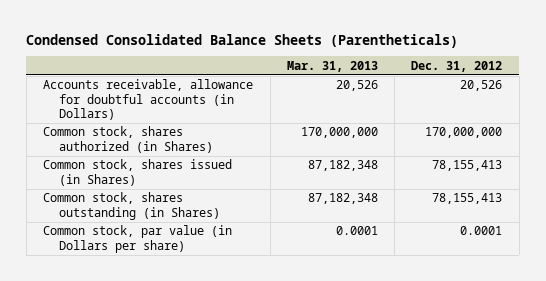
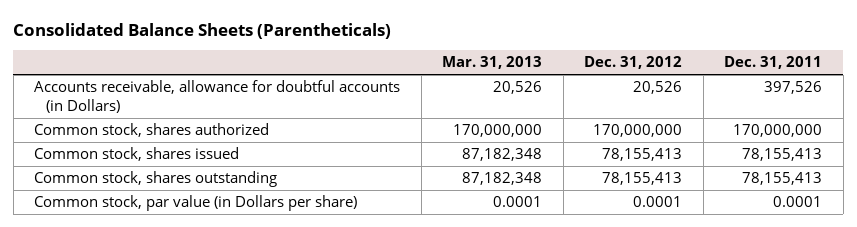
[26,33,459,48] Condensed Consolidated Balance Sheets (Parentheticals) -> [13,22,392,39] Consolidated Balance Sheets (Parentheticals)
none -> [724,56,823,70] Dec. 31, 2011
[43,126,213,153] Common stock, shares authorized (in Shares) -> [34,123,270,138] Common stock, shares authorized
[43,159,233,186] Common stock, shares issued (in Shares) -> [34,147,240,162] Common stock, shares issued
[43,192,220,220] Common stock, shares outstanding (in Shares) -> [34,171,278,188] Common stock, shares outstanding

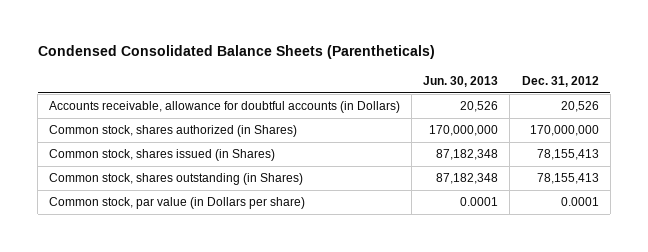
[13,22,392,39] Consolidated Balance Sheets (Parentheticals) -> [37,45,435,60] Condensed Consolidated Balance Sheets (Parentheticals)
[442,56,543,70] Mar. 31, 2013 -> none
[724,56,823,70] Dec. 31, 2011 -> none
none -> [423,75,499,87] Jun. 30, 2013
[34,123,270,138] Common stock, shares authorized -> [49,125,298,138] Common stock, shares authorized (in Shares)
[34,147,240,162] Common stock, shares issued -> [49,149,276,162] Common stock, shares issued (in Shares)
[34,171,278,188] Common stock, shares outstanding -> [49,173,304,186] Common stock, shares outstanding (in Shares)

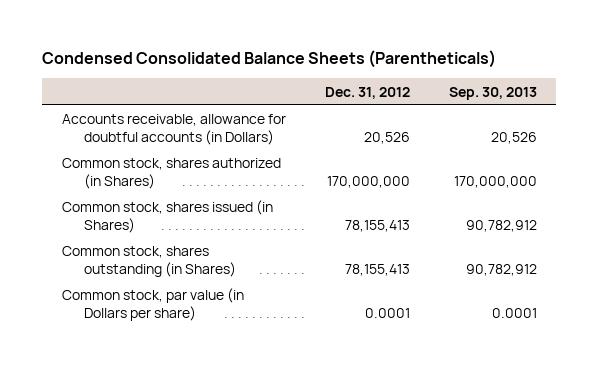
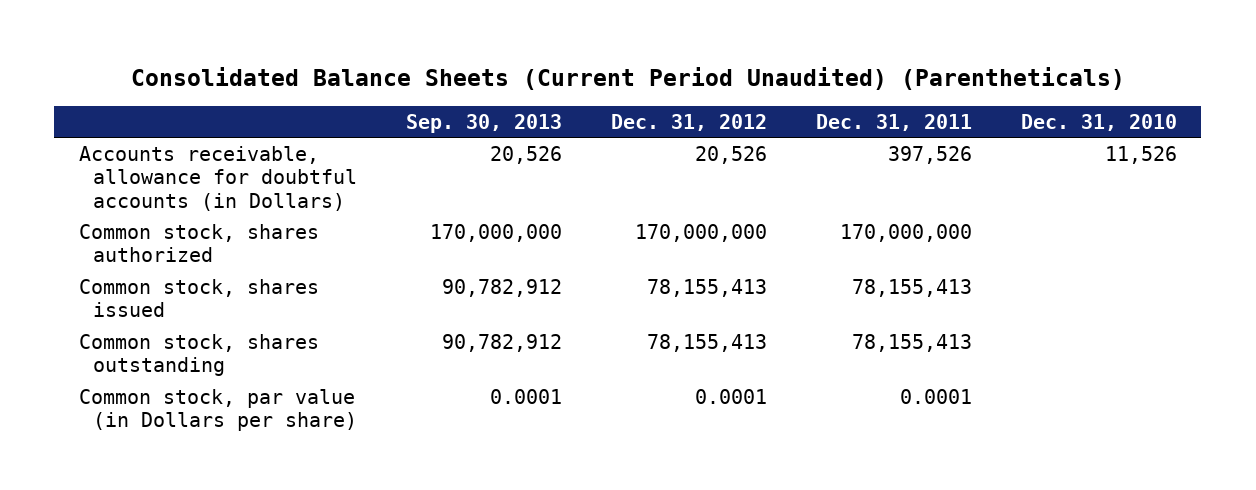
[42,50,497,69] Condensed Consolidated Balance Sheets (Parentheticals) -> [130,66,1125,90] Consolidated Balance Sheets (Current Period Unaudited) (Parentheticals)
none -> [815,114,972,132] Dec. 31, 2011
none -> [1020,114,1177,132] Dec. 31, 2010
[61,158,281,189] Common stock, shares authorized (in Shares) -> [78,224,319,263] Common stock, shares authorized
[61,200,273,233] Common stock, shares issued (in Shares) -> [78,279,319,318] Common stock, shares issued
[61,246,236,277] Common stock, shares outstanding (in Shares) -> [78,334,319,377] Common stock, shares outstanding

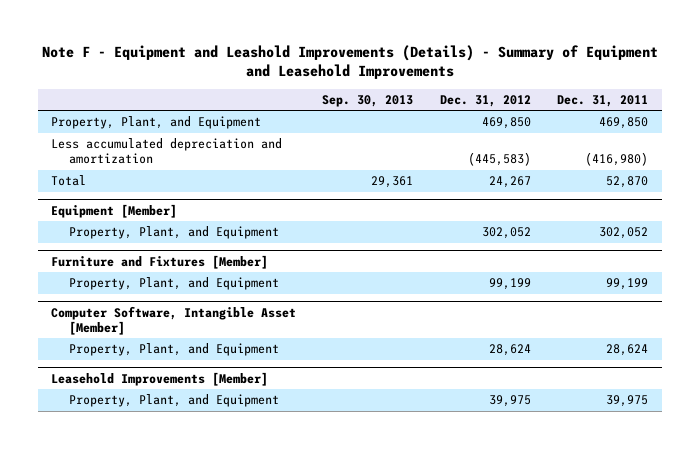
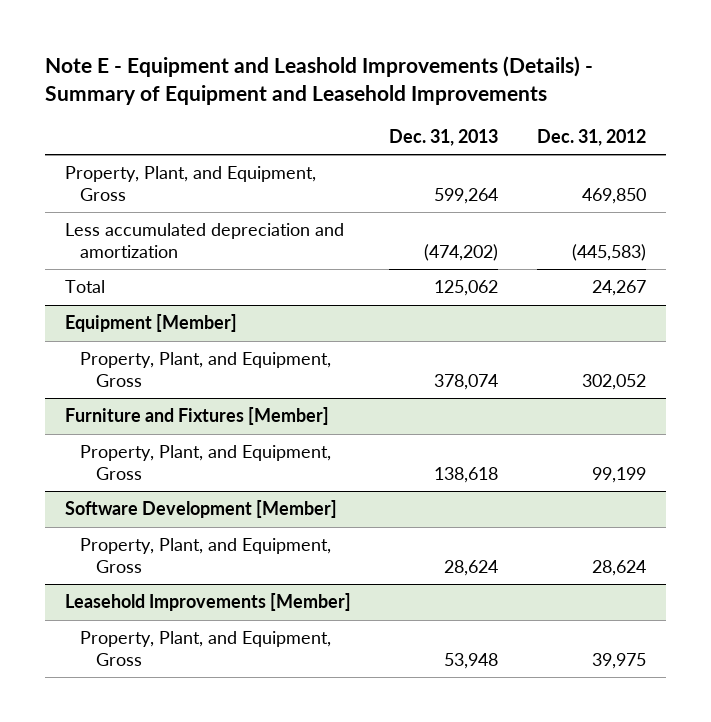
[41,44,658,80] Note F - Equipment and Leashold Improvements (Details) - Summary of Equipment and Leasehold Improvements -> [45,55,594,105] Note E - Equipment and Leashold Improvements (Details) - Summary of Equipment and Leasehold Improvements
[322,94,414,107] Sep. 30, 2013 -> none
[557,94,649,107] Dec. 31, 2011 -> none
none -> [389,128,499,146] Dec. 31, 2013
[50,116,261,130] Property, Plant, and Equipment -> [64,166,316,201] Property, Plant, and Equipment, Gross
[68,226,279,240] Property, Plant, and Equipment -> [80,352,332,387] Property, Plant, and Equipment, Gross
[50,305,296,335] Computer Software, Intangible Asset [Member] -> none
[68,277,279,291] Property, Plant, and Equipment -> [80,445,332,480] Property, Plant, and Equipment, Gross
none -> [64,500,337,519] Software Development [Member]
[68,343,279,357] Property, Plant, and Equipment -> [80,538,332,573] Property, Plant, and Equipment, Gross
[68,394,279,408] Property, Plant, and Equipment -> [80,631,332,666] Property, Plant, and Equipment, Gross

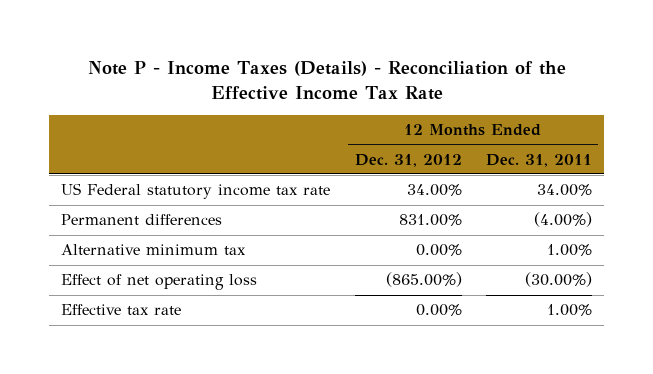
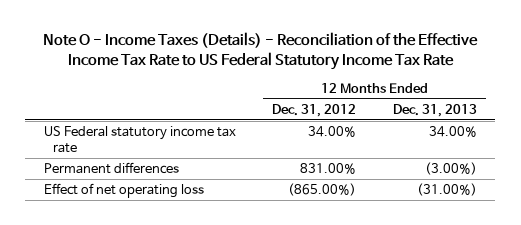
[87,60,566,100] Note P - Income Taxes (Details) - Reconciliation of the Effective Income Tax Rate -> [43,32,479,70] Note O - Income Taxes (Details) - Reconciliation of the Effective Income Tax Rate to US Federal Statutory Income Tax Rate
[486,153,593,167] Dec. 31, 2011 -> none
none -> [392,103,477,117] Dec. 31, 2013
[61,244,247,256] Alternative minimum tax -> none
[61,304,182,316] Effective tax rate -> none

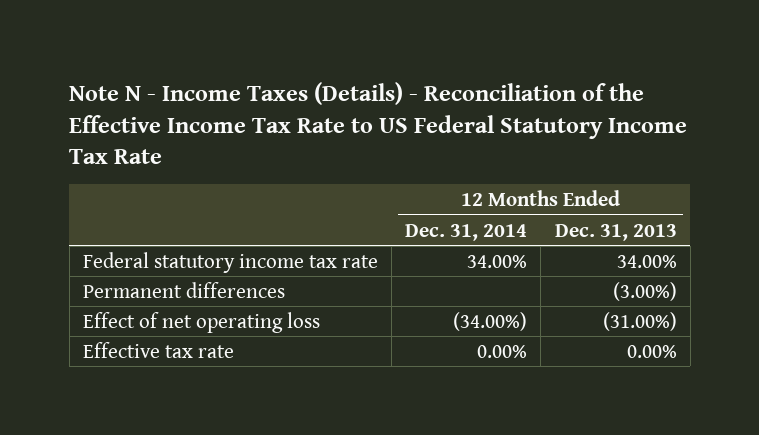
[43,32,479,70] Note O - Income Taxes (Details) - Reconciliation of the Effective Income Tax Rate to US Federal Statutory Income Tax Rate -> [69,81,688,165] Note N - Income Taxes (Details) - Reconciliation of the Effective Income Tax Rate to US Federal Statutory Income Tax Rate
[272,103,357,117] Dec. 31, 2012 -> none
none -> [405,223,528,241] Dec. 31, 2014
[43,126,236,154] US Federal statutory income tax rate -> [82,251,378,273] Federal statutory income tax rate
none -> [82,341,234,358] Effective tax rate

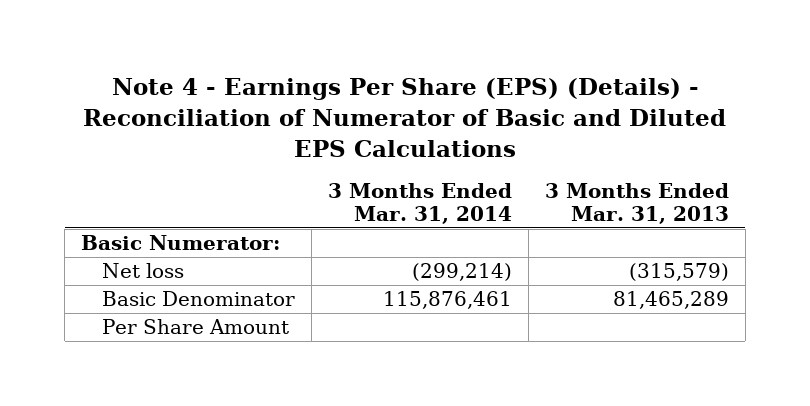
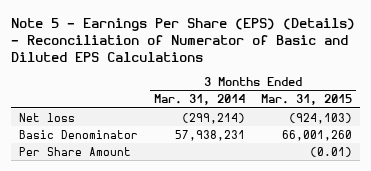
[83,78,727,157] Note 4 - Earnings Per Share (EPS) (Details) - Reconciliation of Numerator of Basic and Diluted EPS Calculations -> [11,17,356,62] Note 5 - Earnings Per Share (EPS) (Details) - Reconciliation of Numerator of Basic and Diluted EPS Calculations
[544,182,729,224] 3 Months Ended Mar. 31, 2013 -> none
none -> [261,94,353,106] Mar. 31, 2015
[81,235,281,251] Basic Numerator: -> none
[383,291,513,310] 115,876,461 -> [175,129,246,141] 57,938,231

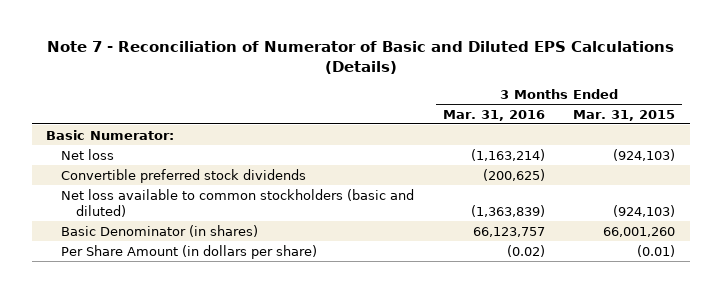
[11,17,356,62] Note 5 - Earnings Per Share (EPS) (Details) - Reconciliation of Numerator of Basic and Diluted EPS Calculations -> [46,40,674,74] Note 7 - Reconciliation of Numerator of Basic and Diluted EPS Calculations (Details)
[154,94,246,106] Mar. 31, 2014 -> none
none -> [442,109,545,121] Mar. 31, 2016
none -> [46,129,175,140] Basic Numerator:
none -> [61,168,307,183] Convertible preferred stock dividends
none -> [61,188,415,217] Net loss available to common stockholders (basic and diluted)
[19,129,139,139] Basic Denominator -> [61,224,259,237] Basic Denominator (in shares)
[19,146,132,156] Per Share Amount -> [61,244,318,259] Per Share Amount (in dollars per share)

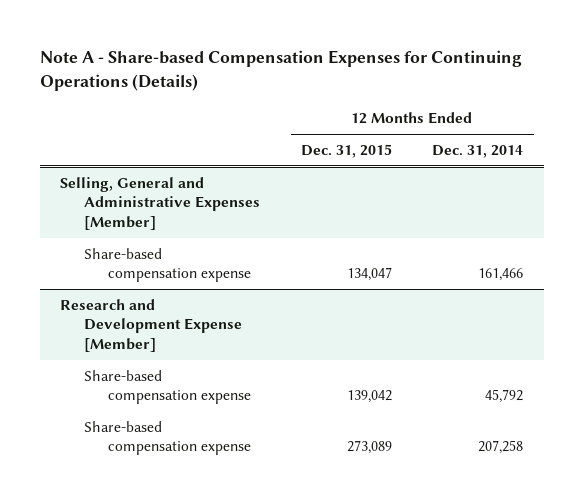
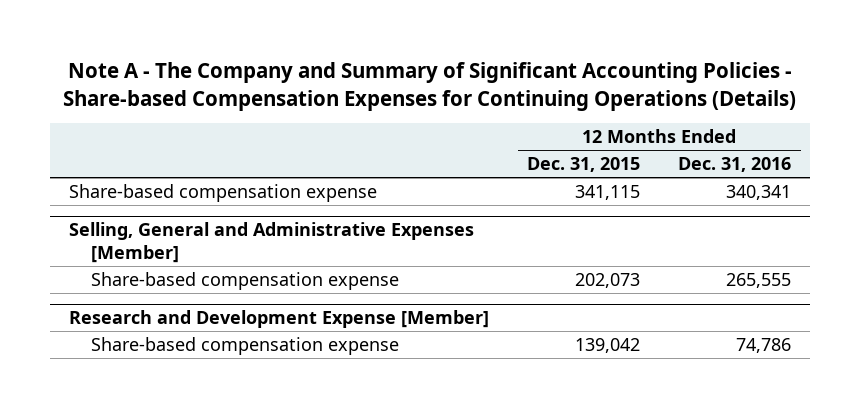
[39,50,522,92] Note A - Share-based Compensation Expenses for Continuing Operations (Details) -> [63,61,797,111] Note A - The Company and Summary of Significant Accounting Policies - Share-based Compensation Expenses for Continuing Operations (Details)
[432,144,524,158] Dec. 31, 2014 -> none
none -> [678,157,792,173] Dec. 31, 2016
none -> [69,183,378,202] Share-based compensation expense
[346,267,392,282] 134,047 -> [575,272,641,288] 202,073
[83,420,251,456] Share-based compensation expense -> none

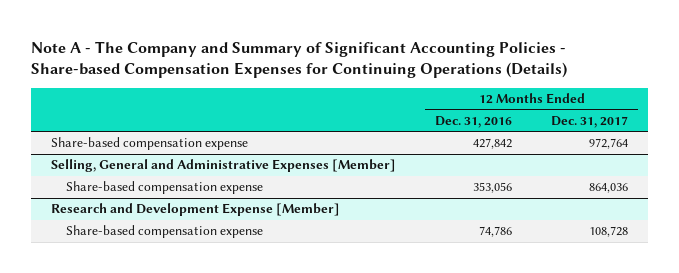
[527,157,641,173] Dec. 31, 2015 -> none
none -> [551,115,629,128] Dec. 31, 2017
[726,184,792,200] 340,341 -> [472,138,512,150] 427,842
[726,272,792,288] 265,555 -> [472,182,512,194] 353,056

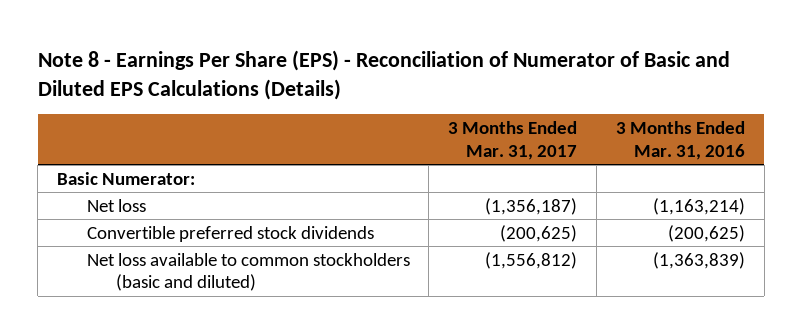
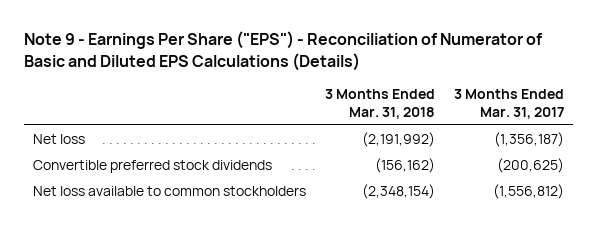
[37,49,730,100] Note 8 - Earnings Per Share (EPS) - Reconciliation of Numerator of Basic and Diluted EPS Calculations (Details) -> [23,31,542,71] Note 9 - Earnings Per Share ("EPS") - Reconciliation of Numerator of Basic and Diluted EPS Calculations (Details)
[615,120,745,160] 3 Months Ended Mar. 31, 2016 -> none
none -> [324,88,435,119] 3 Months Ended Mar. 31, 2018
[57,171,196,185] Basic Numerator: -> none
[86,252,410,292] Net loss available to common stockholders (basic and diluted) -> [33,186,307,197] Net loss available to common stockholders

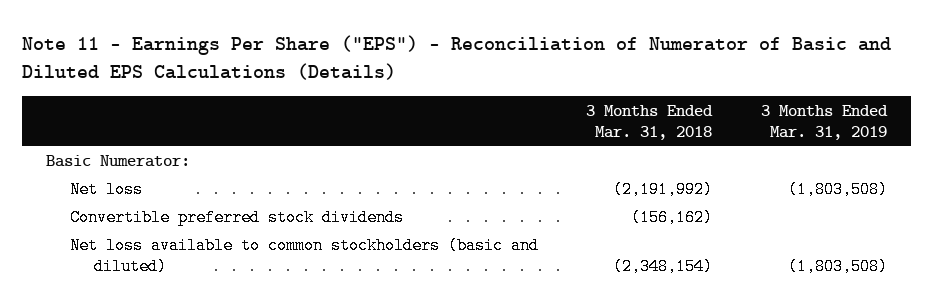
[23,31,542,71] Note 9 - Earnings Per Share ("EPS") - Reconciliation of Numerator of Basic and Diluted EPS Calculations (Details) -> [22,35,892,81] Note 11 - Earnings Per Share ("EPS") - Reconciliation of Numerator of Basic and Diluted EPS Calculations (Details)
[453,88,564,119] 3 Months Ended Mar. 31, 2017 -> none
none -> [760,104,888,140] 3 Months Ended Mar. 31, 2019
none -> [46,154,191,167] Basic Numerator:
[33,186,307,197] Net loss available to common stockholders -> [70,236,540,275] Net loss available to common stockholders (basic and diluted)

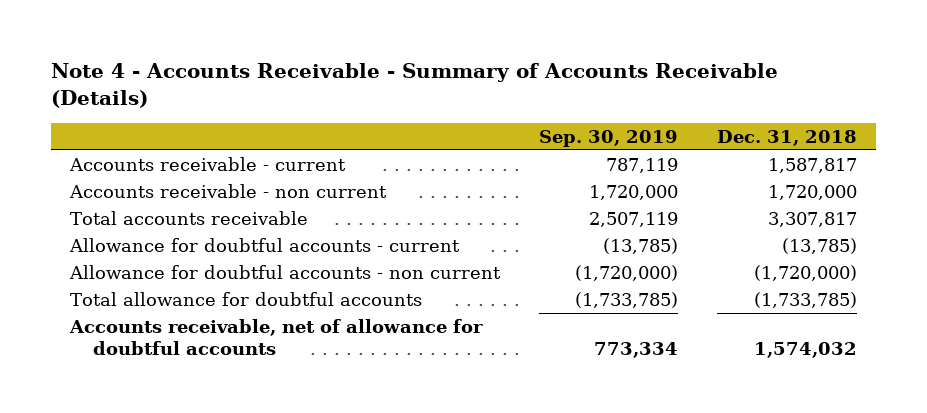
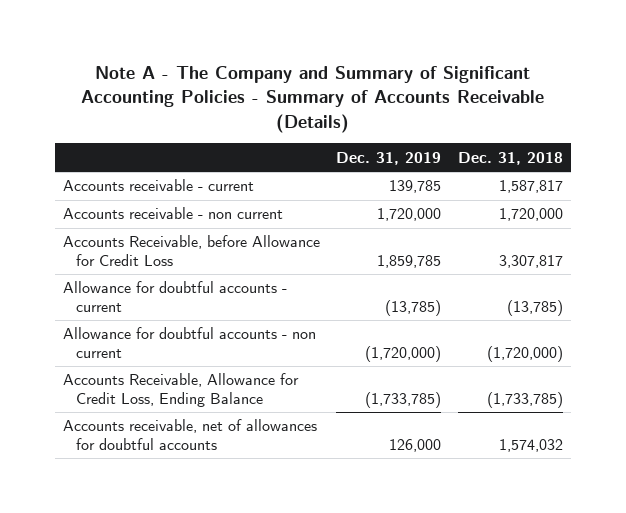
[51,63,779,109] Note 4 - Accounts Receivable - Summary of Accounts Receivable (Details) -> [80,66,544,133] Note A - The Company and Summary of Significant Accounting Policies - Summary of Accounts Receivable (Details)
[539,129,679,147] Sep. 30, 2019 -> none
none -> [336,151,442,165] Dec. 31, 2019
[70,210,309,225] Total accounts receivable -> [62,235,320,266] Accounts Receivable, before Allowance for Credit Loss
[70,291,423,306] Total allowance for doubtful accounts -> [62,373,299,407] Accounts Receivable, Allowance for Credit Loss, Ending Balance
[69,318,484,355] Accounts receivable, net of allowance for doubtful accounts -> [62,419,317,450] Accounts receivable, net of allowances for doubtful accounts

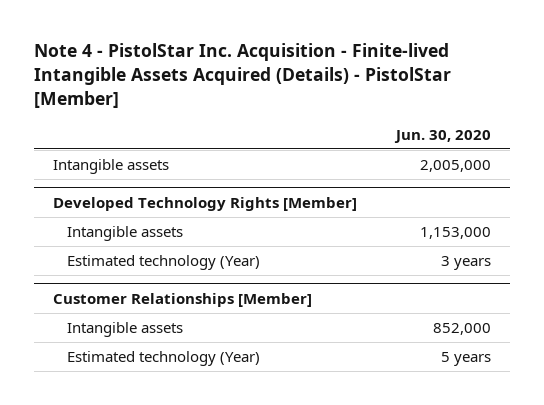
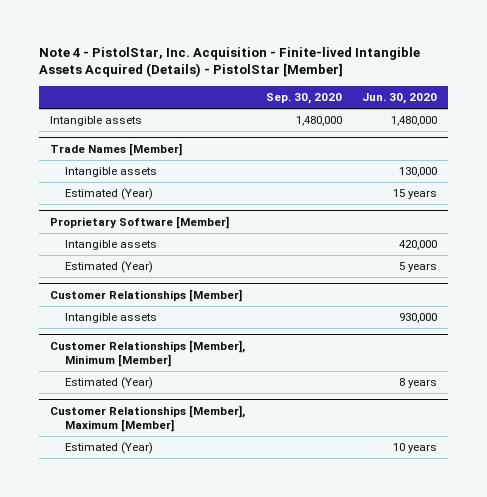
[33,43,451,108] Note 4 - PistolStar Inc. Acquisition - Finite-lived Intangible Assets Acquired (Details) - PistolStar [Member] -> [39,46,421,78] Note 4 - PistolStar, Inc. Acquisition - Finite-lived Intangible Assets Acquired (Details) - PistolStar [Member]
none -> [265,92,342,104] Sep. 30, 2020
[419,160,491,173] 2,005,000 -> [391,116,438,127] 1,480,000
[53,196,358,211] Developed Technology Rights [Member] -> [49,143,182,157] Trade Names [Member]
[419,227,491,240] 1,153,000 -> [399,167,438,178] 130,000
[67,255,261,271] Estimated technology (Year) -> [65,188,154,201] Estimated (Year)
[440,256,491,271] 3 years -> [393,189,438,200] 15 years
none -> [49,216,229,230] Proprietary Software [Member]
none -> [65,240,158,251] Intangible assets
none -> [65,261,154,274] Estimated (Year)
[432,323,491,336] 852,000 -> [399,313,438,324] 930,000
none -> [49,340,245,367] Customer Relationships [Member], Minimum [Member]
[67,351,261,367] Estimated technology (Year) -> [65,377,154,390] Estimated (Year)
[440,352,491,367] 5 years -> [399,378,438,389] 8 years
none -> [49,405,245,432] Customer Relationships [Member], Maximum [Member]
none -> [65,442,154,455] Estimated (Year)

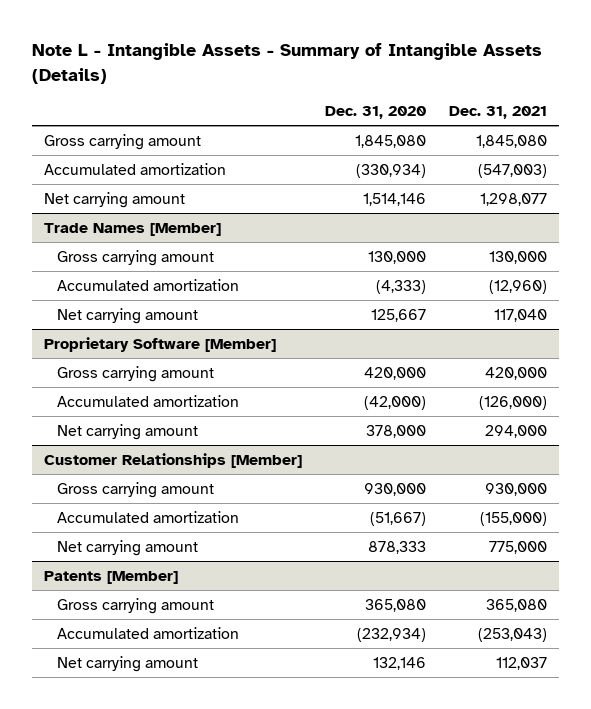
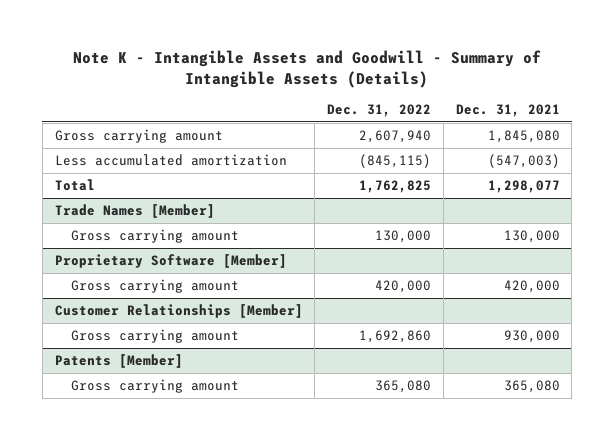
[31,43,542,84] Note L - Intangible Assets - Summary of Intangible Assets (Details) -> [73,50,542,88] Note K - Intangible Assets and Goodwill - Summary of Intangible Assets (Details)
[324,106,426,120] Dec. 31, 2020 -> none
none -> [327,104,432,118] Dec. 31, 2022
[43,162,226,175] Accumulated amortization -> [54,154,287,167] Less accumulated amortization
[43,191,185,208] Net carrying amount -> [54,179,95,192] Total
[57,278,240,291] Accumulated amortization -> none
[57,307,199,324] Net carrying amount -> none
[57,394,240,407] Accumulated amortization -> none
[57,423,199,440] Net carrying amount -> none
[57,510,240,523] Accumulated amortization -> none
[57,539,199,556] Net carrying amount -> none
[57,626,240,639] Accumulated amortization -> none
[57,655,199,672] Net carrying amount -> none

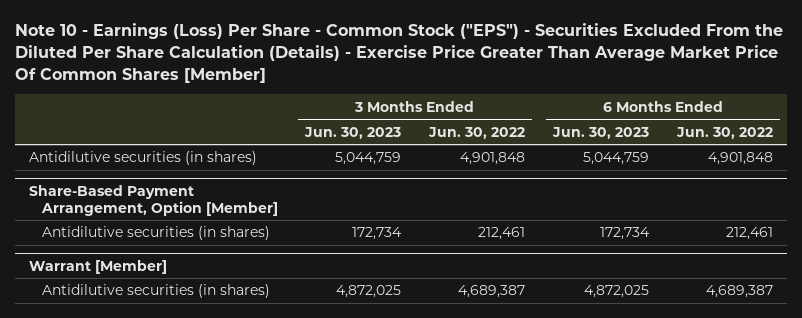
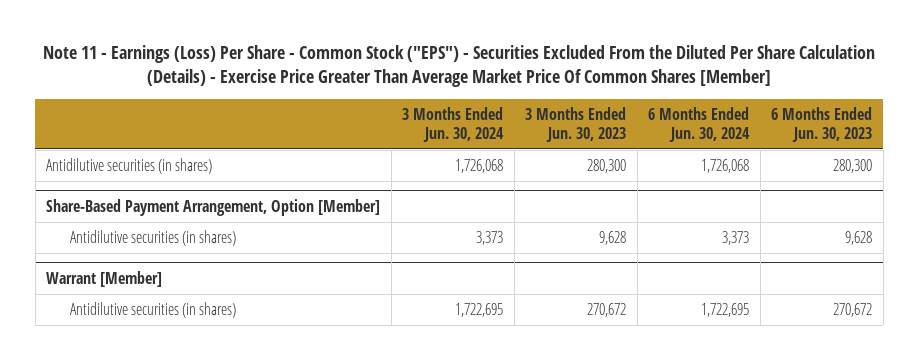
[14,23,783,84] Note 10 - Earnings (Loss) Per Share - Common Stock ("EPS") - Securities Excluded From the Diluted Per Share Calculation (Details) - Exercise Price Greater Than Average Market Price Of Common Shares [Member] -> [43,45,876,88] Note 11 - Earnings (Loss) Per Share - Common Stock ("EPS") - Securities Excluded From the Diluted Per Share Calculation (Details) - Exercise Price Greater Than Average Market Price Of Common Shares [Member]
[428,126,526,139] Jun. 30, 2022 -> none
[676,126,774,139] Jun. 30, 2022 -> none
none -> [402,106,505,142] 3 Months Ended Jun. 30, 2024
none -> [648,106,751,142] 6 Months Ended Jun. 30, 2024
[335,152,402,166] 5,044,759 -> [587,159,627,174] 280,300
[583,152,650,166] 5,044,759 -> [833,159,873,174] 280,300
[352,227,403,241] 172,734 -> [599,231,627,246] 9,628
[600,227,651,241] 172,734 -> [845,231,873,246] 9,628
[336,285,402,299] 4,872,025 -> [587,303,627,318] 270,672
[584,285,650,299] 4,872,025 -> [833,303,873,318] 270,672

